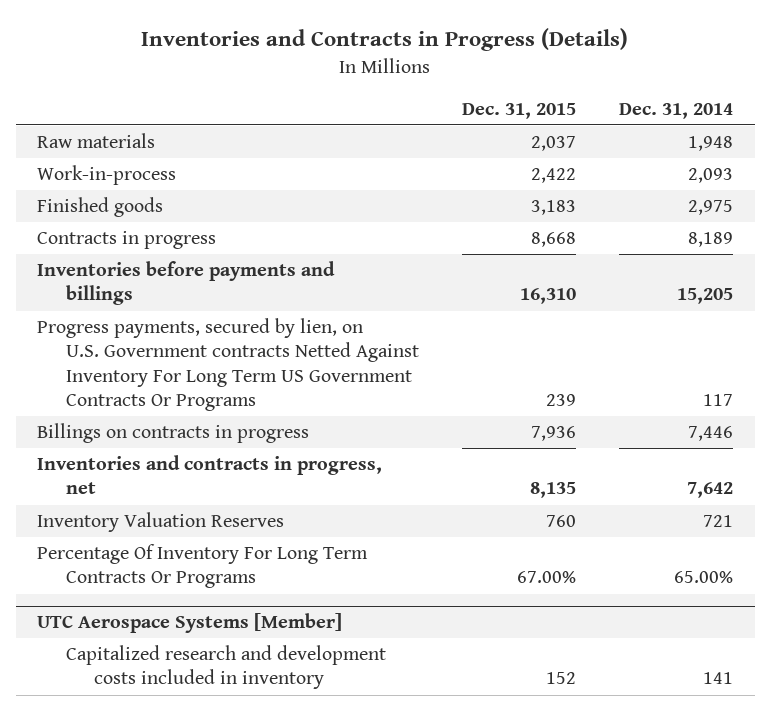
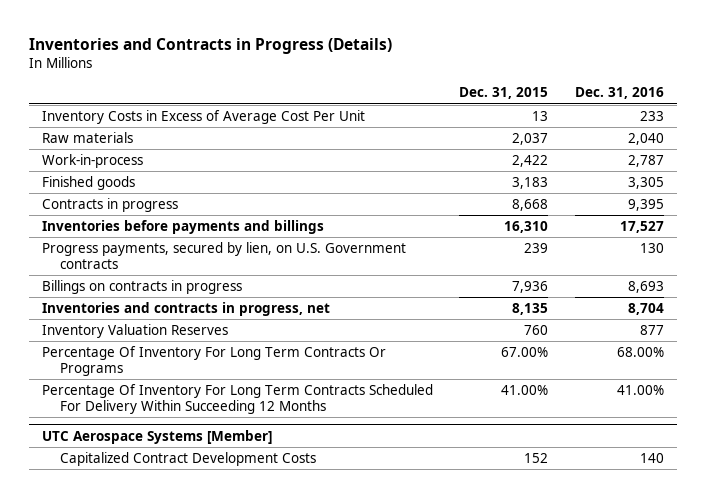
[619,102,734,119] Dec. 31, 2014 -> none
none -> [574,87,664,100] Dec. 31, 2016
none -> [42,109,366,124] Inventory Costs in Excess of Average Cost Per Unit
[37,318,419,411] Progress payments, secured by lien, on U.S. Government contracts Netted Against Inventory For Long Term US Government Contracts Or Programs -> [42,241,407,269] Progress payments, secured by lien, on U.S. Government contracts
none -> [42,383,434,414] Percentage Of Inventory For Long Term Contracts Scheduled For Delivery Within Succeeding 12 Months
[65,645,386,690] Capitalized research and development costs included in inventory -> [60,451,317,466] Capitalized Contract Development Costs

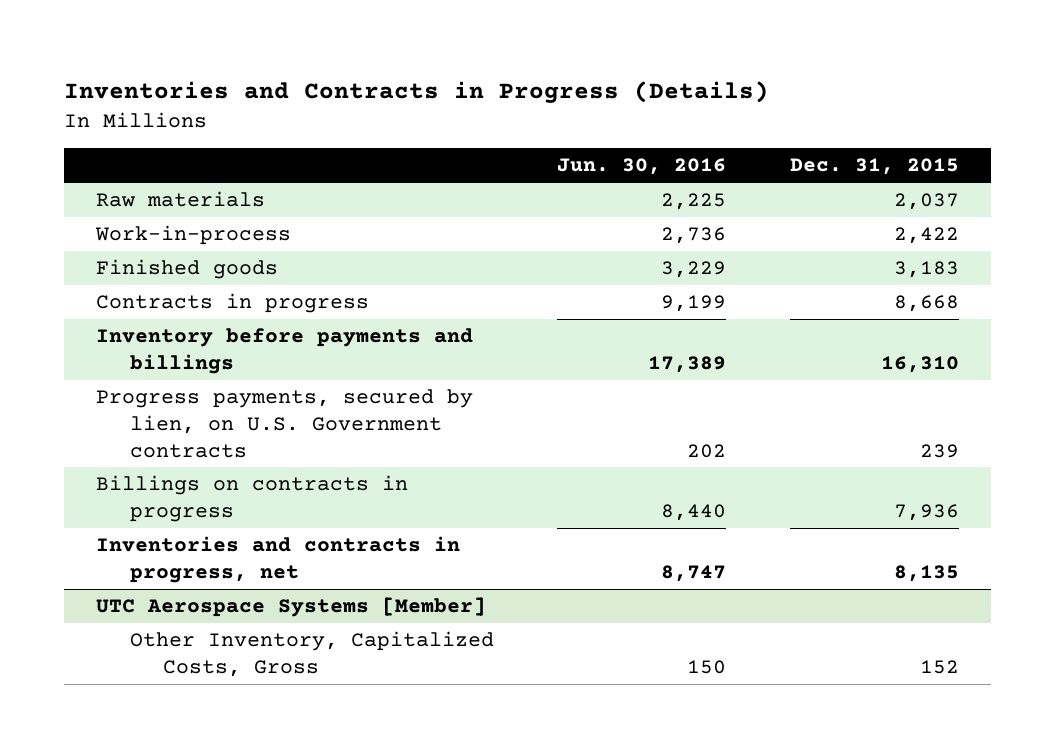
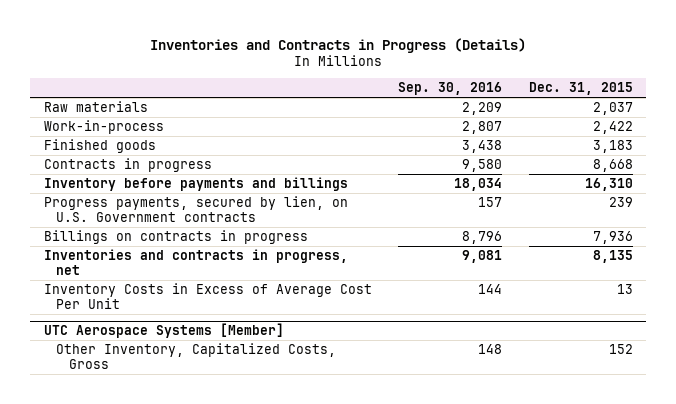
[557,158,727,176] Jun. 30, 2016 -> none
none -> [398,82,503,96] Sep. 30, 2016
none -> [43,282,372,309] Inventory Costs in Excess of Average Cost Per Unit

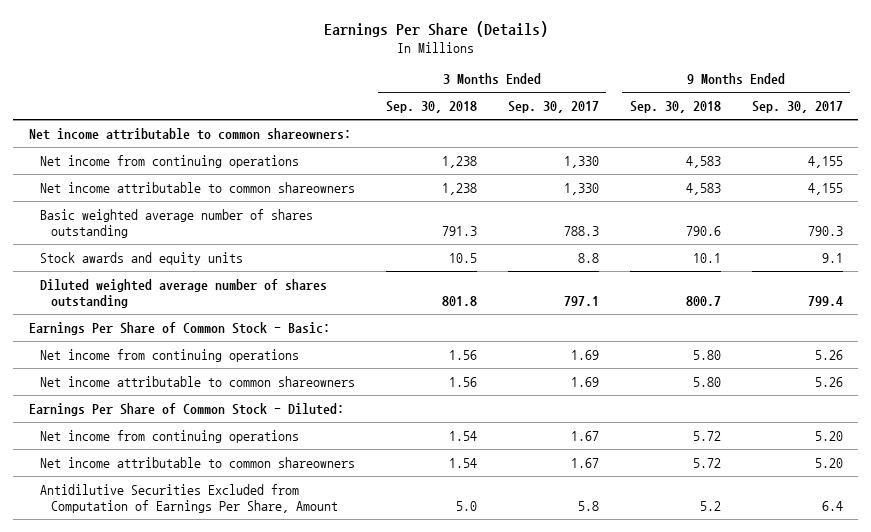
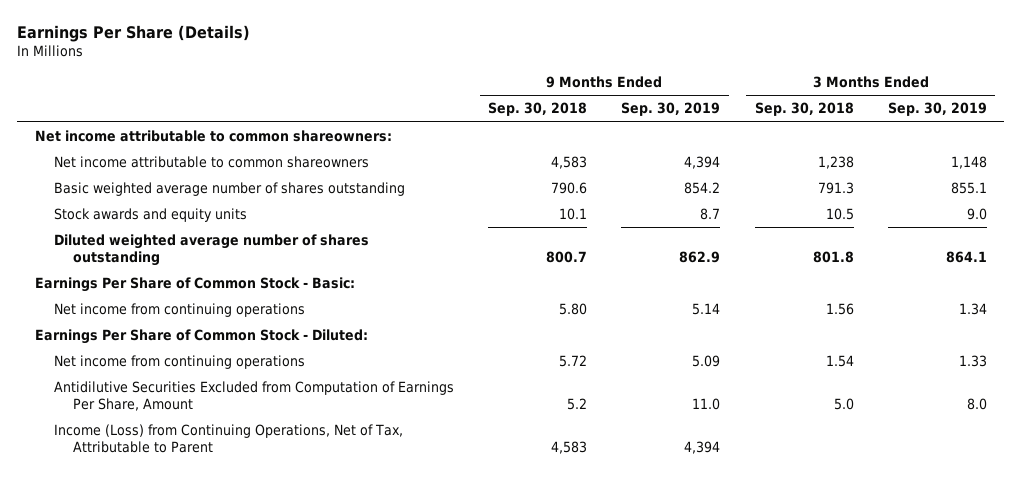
[507,100,599,113] Sep. 30, 2017 -> none
[751,100,843,113] Sep. 30, 2017 -> none
none -> [621,102,721,117] Sep. 30, 2019
none -> [887,102,987,117] Sep. 30, 2019
[39,154,299,168] Net income from continuing operations -> none
[39,375,355,387] Net income attributable to common shareowners -> none
[39,456,355,468] Net income attributable to common shareowners -> none
none -> [53,423,403,453] Income (Loss) from Continuing Operations, Net of Tax, Attributable to Parent

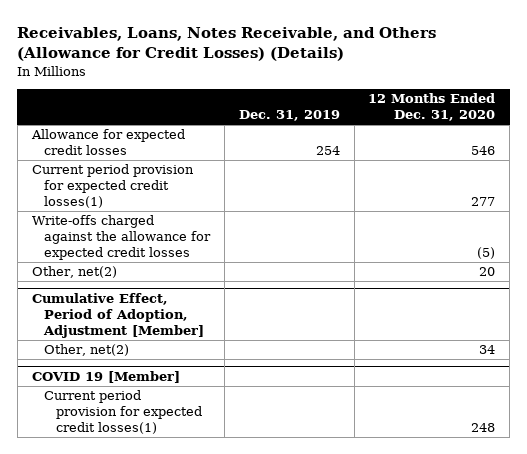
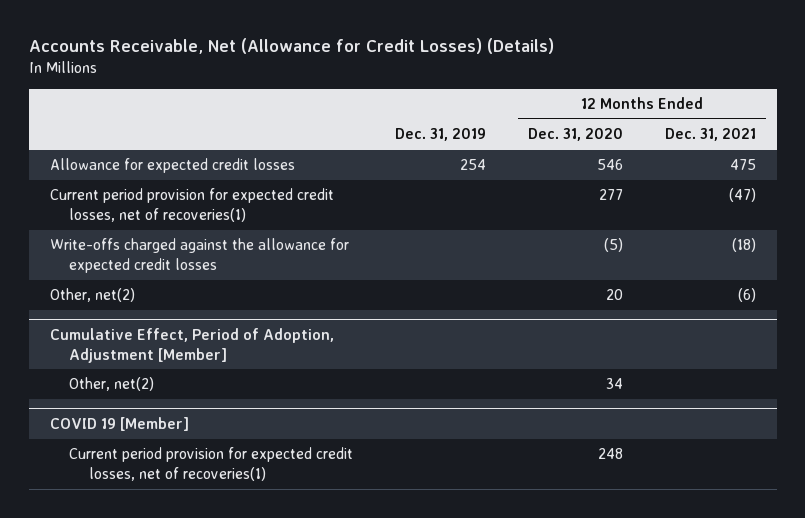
[17,26,437,61] Receivables, Loans, Notes Receivable, and Others (Allowance for Credit Losses) (Details) -> [28,38,554,55] Accounts Receivable, Net (Allowance for Credit Losses) (Details)
none -> [664,128,756,142] Dec. 31, 2021
[31,164,194,209] Current period provision for expected credit losses(1) -> [49,188,334,222] Current period provision for expected credit losses, net of recoveries(1)
[43,390,203,435] Current period provision for expected credit losses(1) -> [69,447,354,481] Current period provision for expected credit losses, net of recoveries(1)

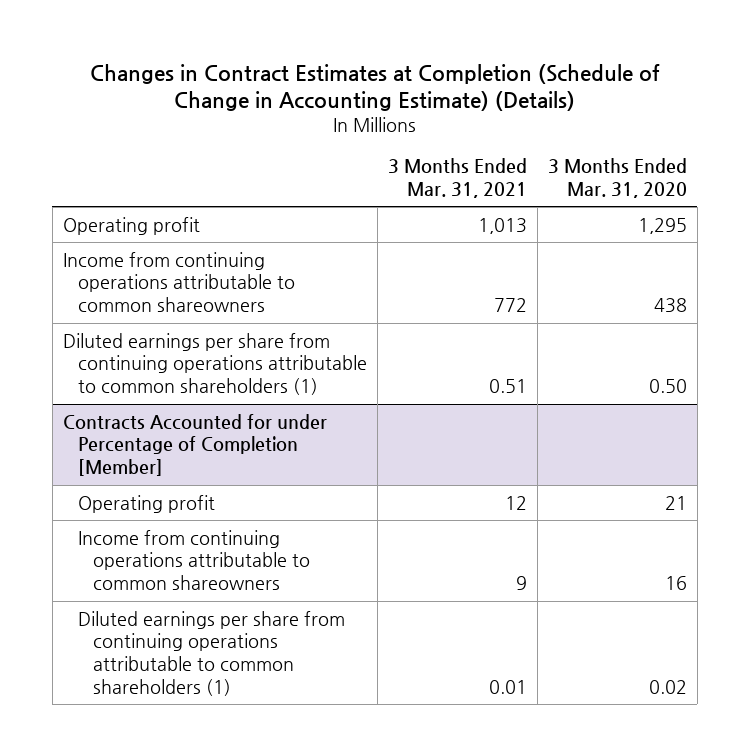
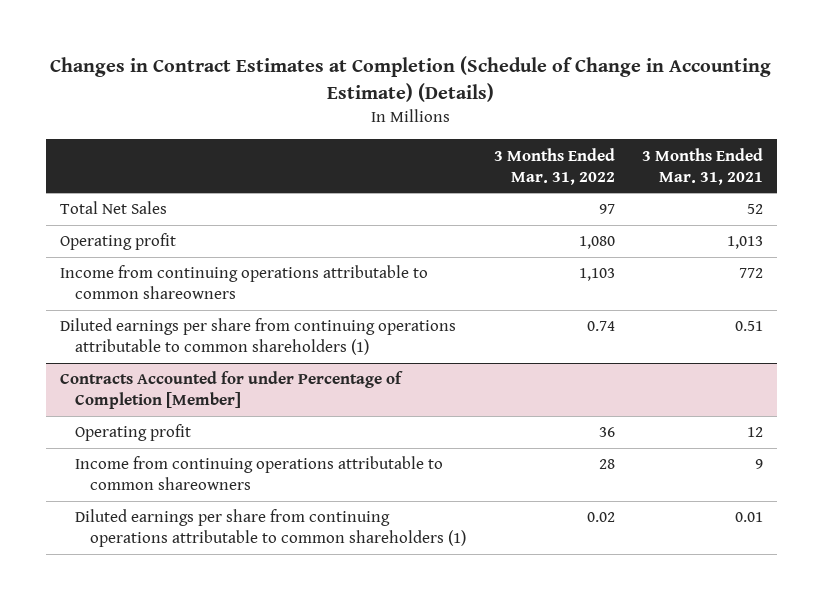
[547,158,687,199] 3 Months Ended Mar. 31, 2020 -> none
none -> [493,147,615,185] 3 Months Ended Mar. 31, 2022
none -> [59,201,167,215] Total Net Sales

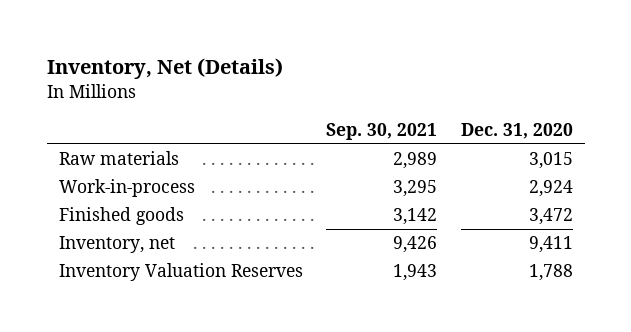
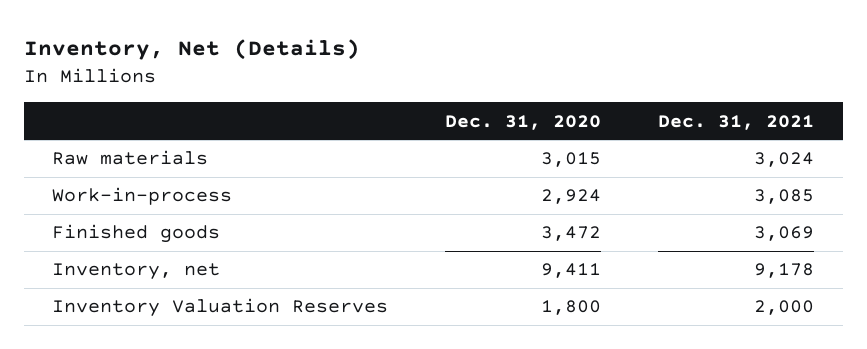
[326,122,438,140] Sep. 30, 2021 -> none
none -> [658,114,815,130] Dec. 31, 2021
[528,264,573,282] 1,788 -> [541,300,602,316] 1,800

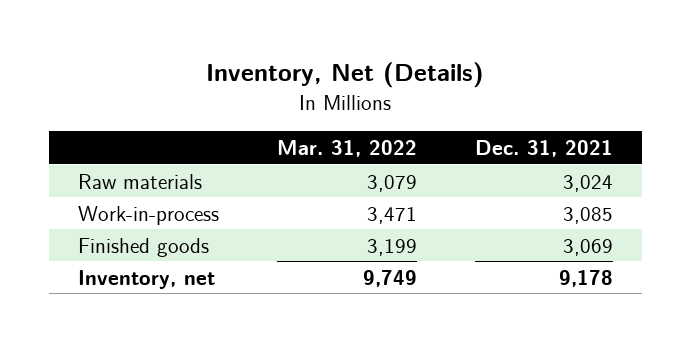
[445,114,602,130] Dec. 31, 2020 -> none
none -> [276,139,417,157] Mar. 31, 2022
[52,298,389,318] Inventory Valuation Reserves -> none

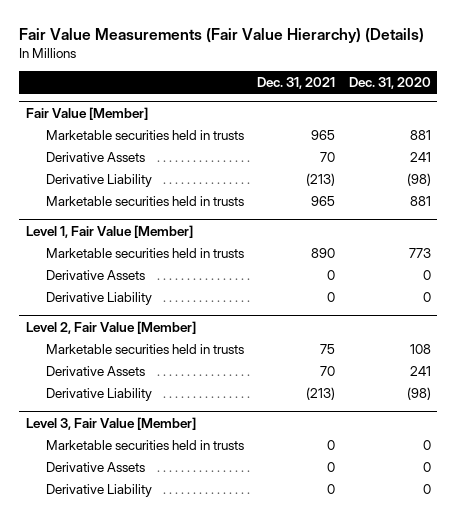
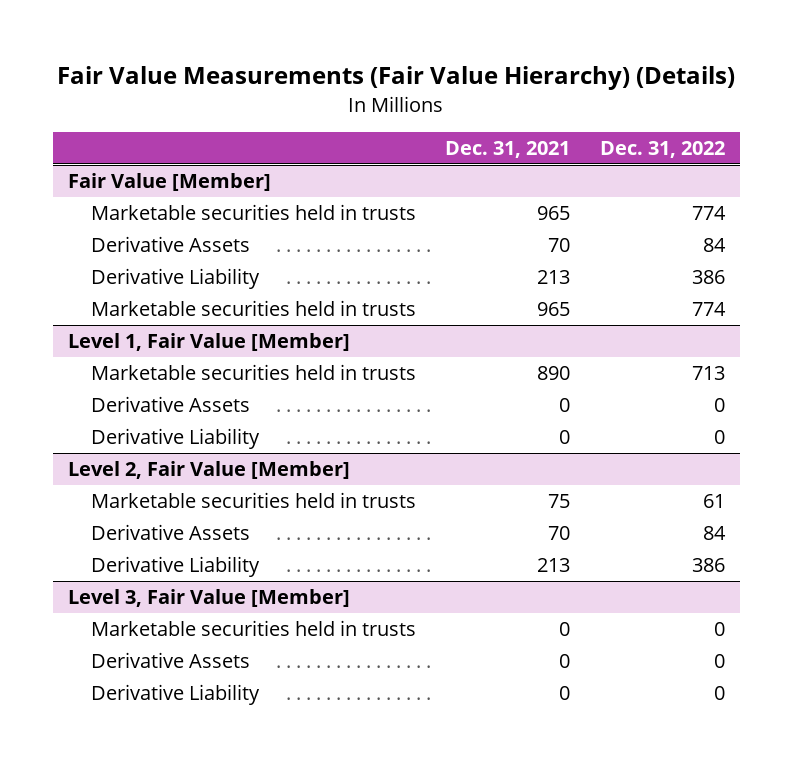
[348,77,431,90] Dec. 31, 2020 -> none
none -> [599,140,725,158] Dec. 31, 2022
[306,173,336,187] (213) -> [537,270,571,285] 213
[306,387,336,401] (213) -> [537,558,571,573] 213

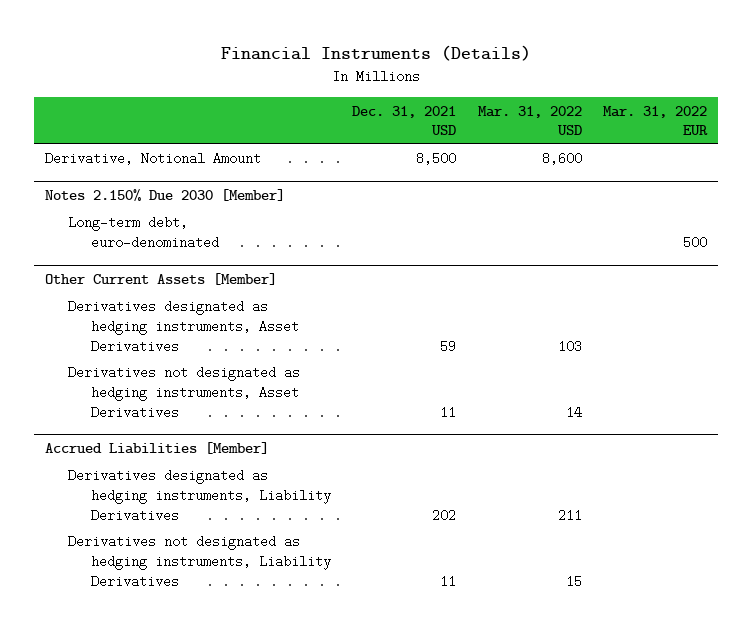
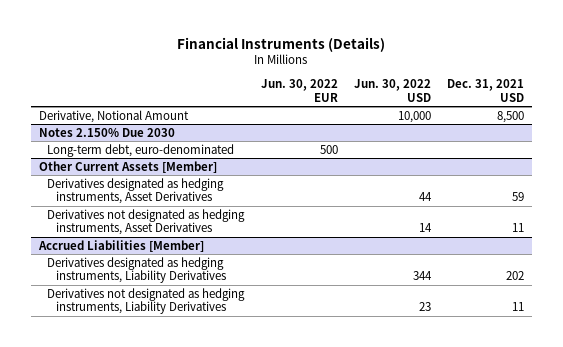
[477,105,582,136] Mar. 31, 2022 USD -> none
[603,105,709,136] Mar. 31, 2022 EUR -> none
none -> [260,79,338,103] Jun. 30, 2022 EUR
none -> [353,79,431,103] Jun. 30, 2022 USD
[44,189,285,202] Notes 2.150% Due 2030 [Member] -> [38,127,175,137] Notes 2.150% Due 2030

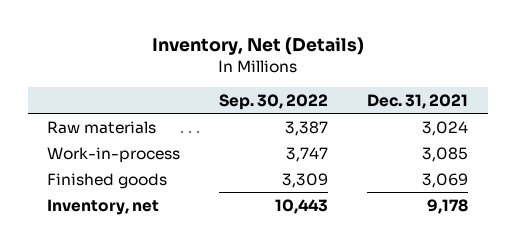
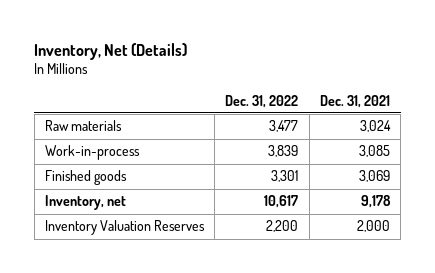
[219,93,329,110] Sep. 30, 2022 -> none
none -> [225,94,299,108] Dec. 31, 2022
none -> [44,220,205,236] Inventory Valuation Reserves

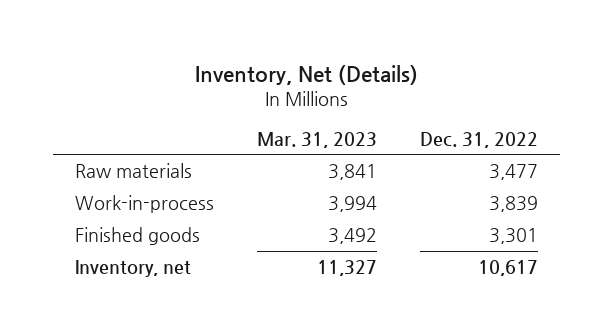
[319,94,390,108] Dec. 31, 2021 -> none
none -> [257,131,378,148] Mar. 31, 2023
[44,220,205,236] Inventory Valuation Reserves -> none

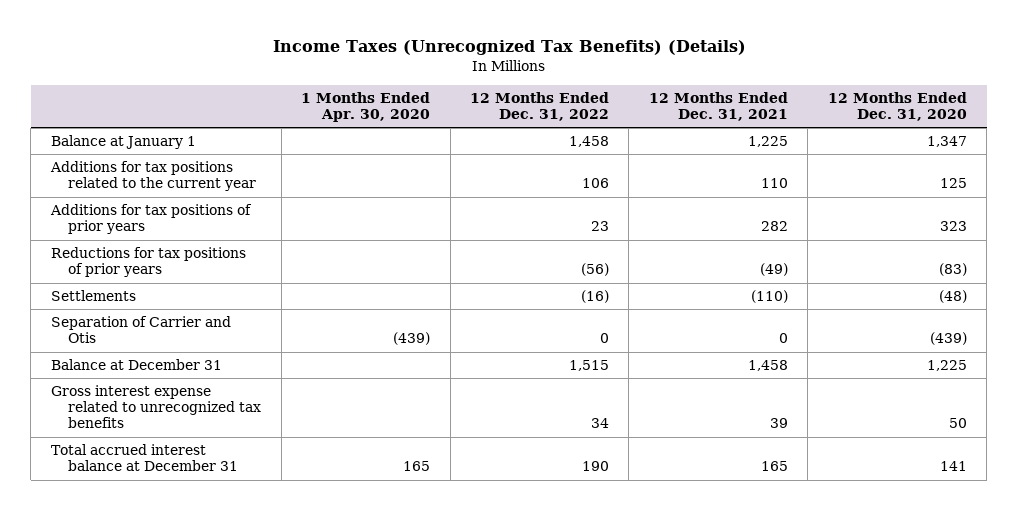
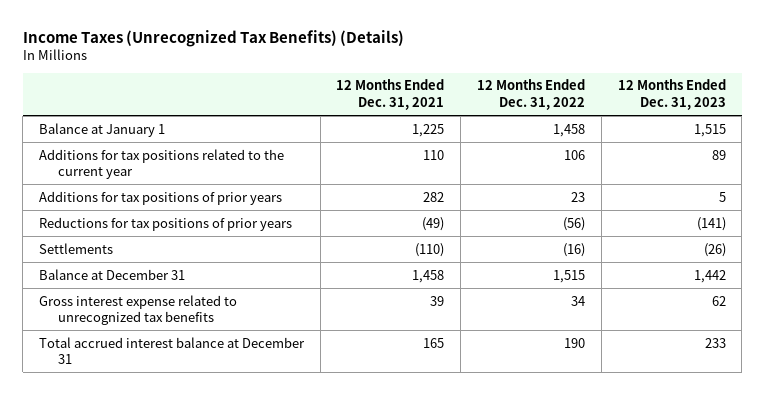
[301,91,431,122] 1 Months Ended Apr. 30, 2020 -> none
[827,91,967,121] 12 Months Ended Dec. 31, 2020 -> none
none -> [617,79,726,110] 12 Months Ended Dec. 31, 2023
[50,316,231,344] Separation of Carrier and Otis -> none

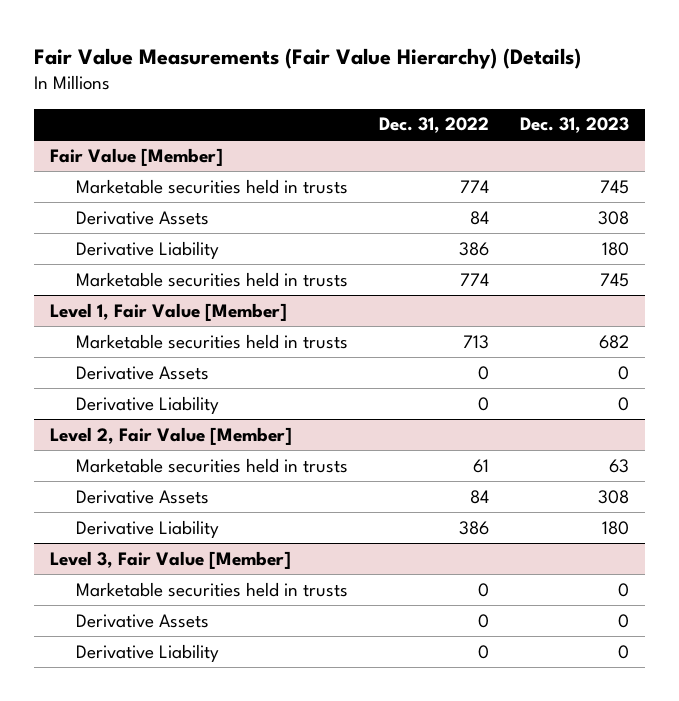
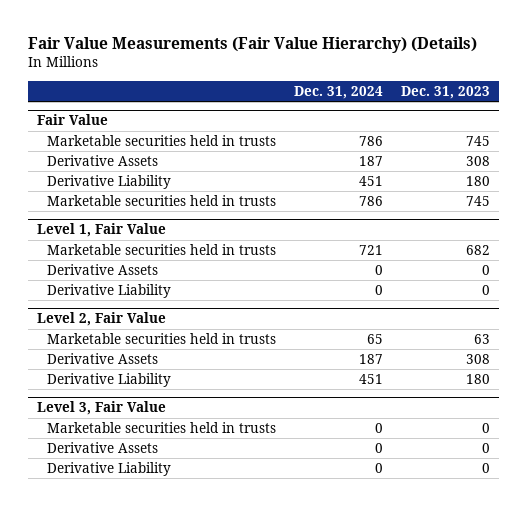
[378,117,489,134] Dec. 31, 2022 -> none
none -> [294,85,384,99] Dec. 31, 2024
[49,147,223,166] Fair Value [Member] -> [36,114,108,126] Fair Value
[49,302,287,321] Level 1, Fair Value [Member] -> [36,223,166,238] Level 1, Fair Value
[49,426,292,445] Level 2, Fair Value [Member] -> [36,312,166,327] Level 2, Fair Value
[49,550,291,569] Level 3, Fair Value [Member] -> [36,401,166,416] Level 3, Fair Value

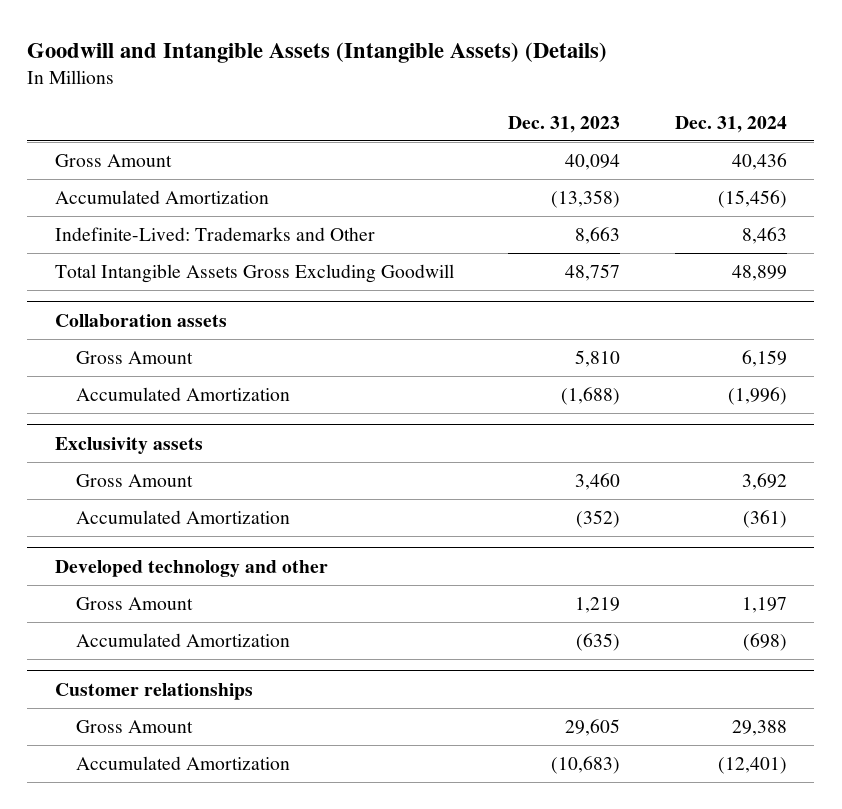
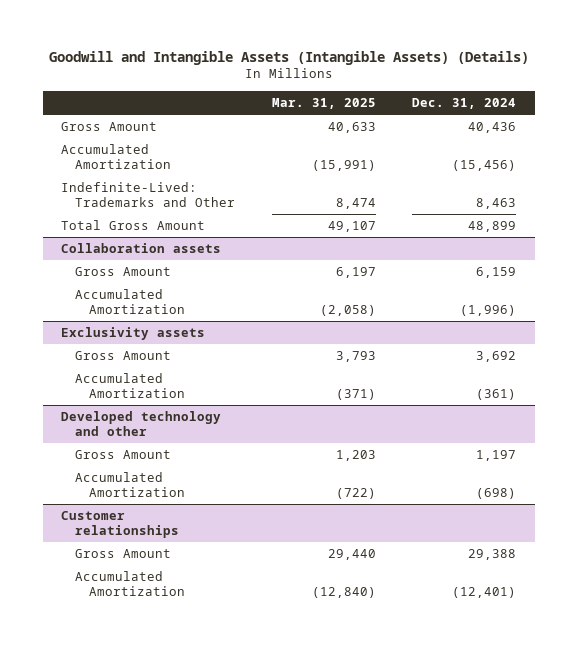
[508,115,621,133] Dec. 31, 2023 -> none
none -> [271,97,376,109] Mar. 31, 2025
[54,264,454,284] Total Intangible Assets Gross Excluding Goodwill -> [60,220,205,231] Total Gross Amount

